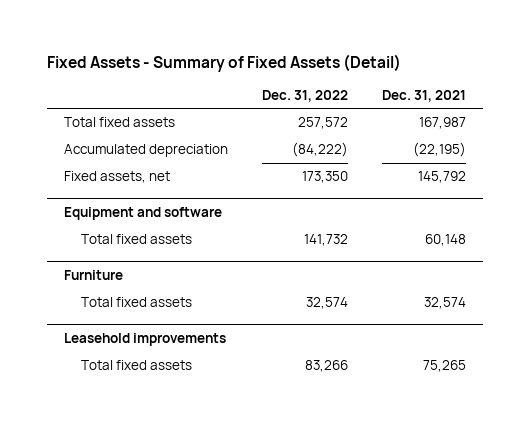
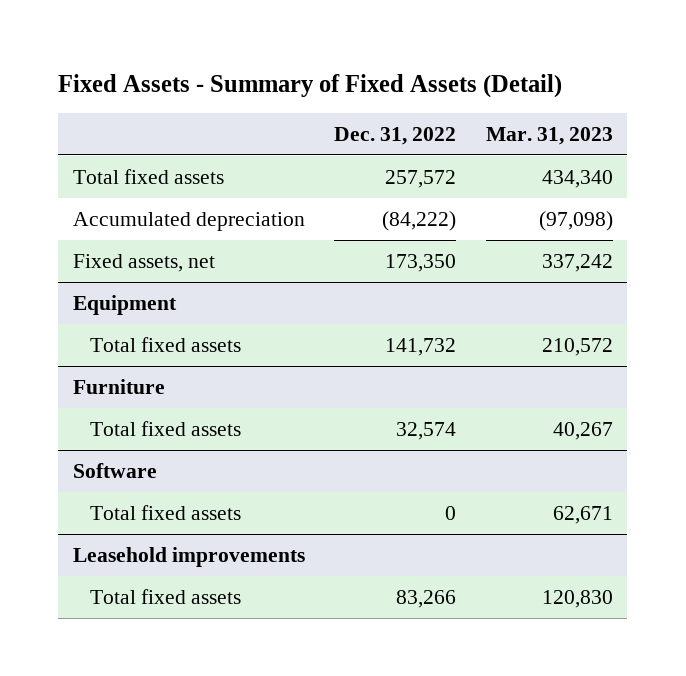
[381,89,466,102] Dec. 31, 2021 -> none
none -> [485,126,613,145] Mar. 31, 2023
[63,207,222,221] Equipment and software -> none
none -> [73,294,178,315] Equipment
none -> [73,462,158,478] Software
none -> [89,504,241,520] Total fixed assets

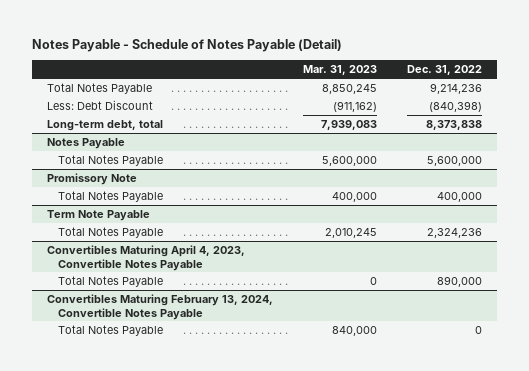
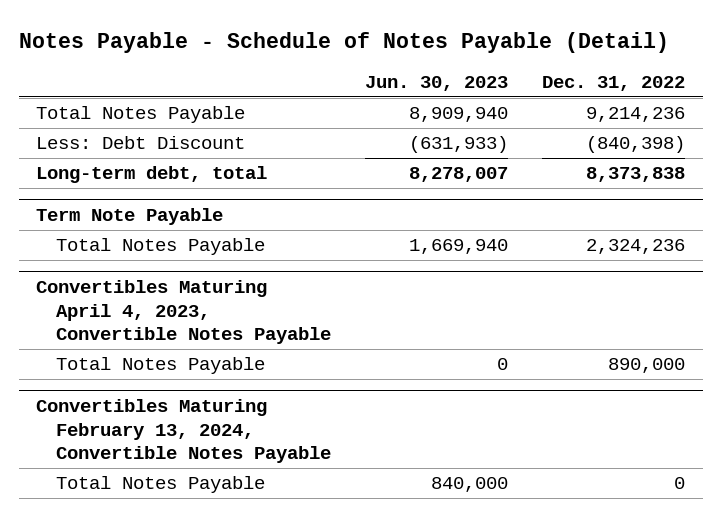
[303,65,378,76] Mar. 31, 2023 -> none
none -> [365,75,509,91] Jun. 30, 2023
[47,137,126,149] Notes Payable -> none
[57,154,163,166] Total Notes Payable -> none
[47,172,138,185] Promissory Note -> none
[57,190,163,202] Total Notes Payable -> none

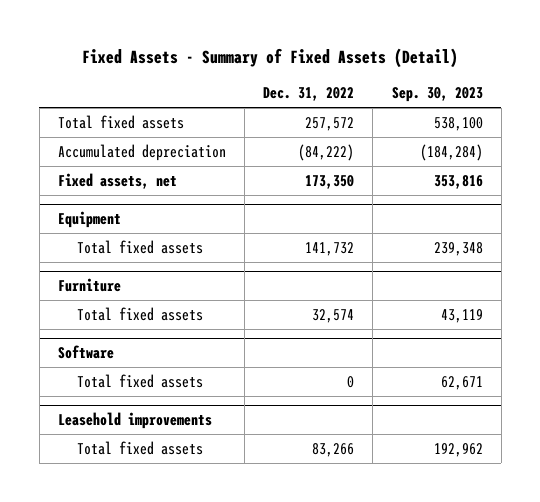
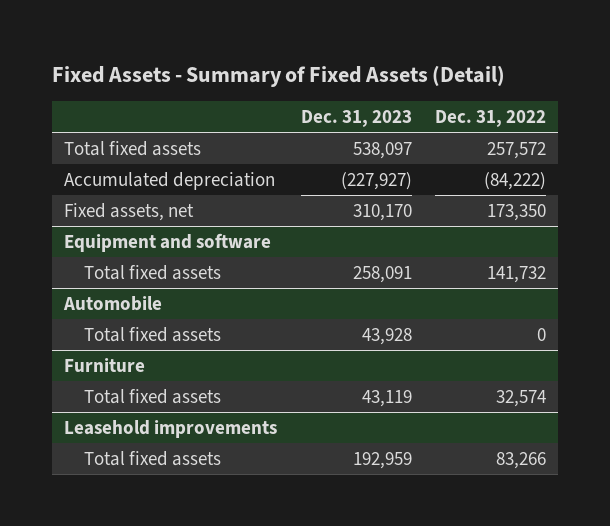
[391,87,483,103] Sep. 30, 2023 -> none
none -> [300,109,412,127] Dec. 31, 2023
[57,211,121,229] Equipment -> none
none -> [64,232,272,252] Equipment and software
none -> [63,295,163,311] Automobile
none -> [83,326,221,342] Total fixed assets
[57,345,114,360] Software -> none
[77,373,204,388] Total fixed assets -> none

